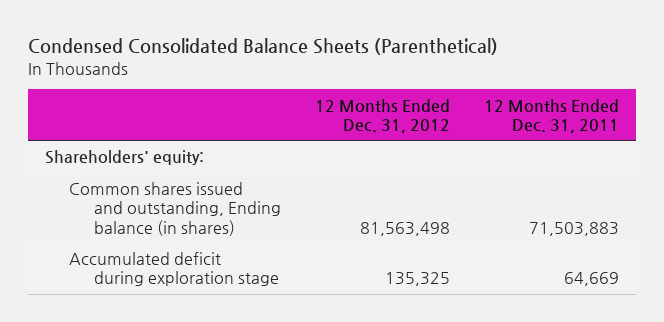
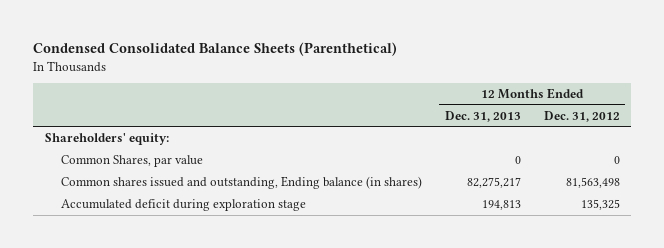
[483,98,619,133] 12 Months Ended Dec. 31, 2011 -> none
none -> [444,110,521,122] Dec. 31, 2013
none -> [60,154,203,167] Common Shares, par value

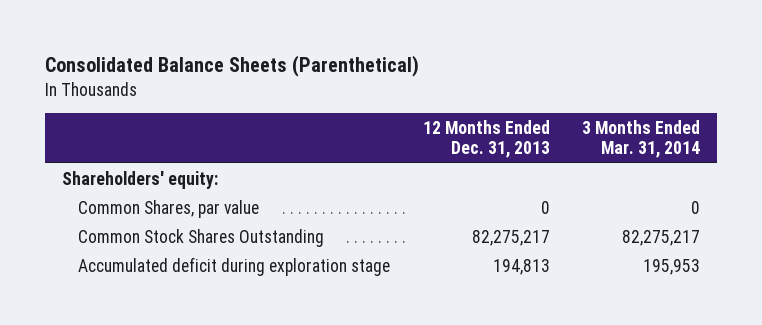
[33,42,398,57] Condensed Consolidated Balance Sheets (Parenthetical) -> [45,55,420,78] Consolidated Balance Sheets (Parenthetical)
[543,110,620,122] Dec. 31, 2012 -> none
none -> [582,120,701,159] 3 Months Ended Mar. 31, 2014
[60,175,422,189] Common shares issued and outstanding, Ending balance (in shares) -> [78,228,325,247] Common Stock Shares Outstanding

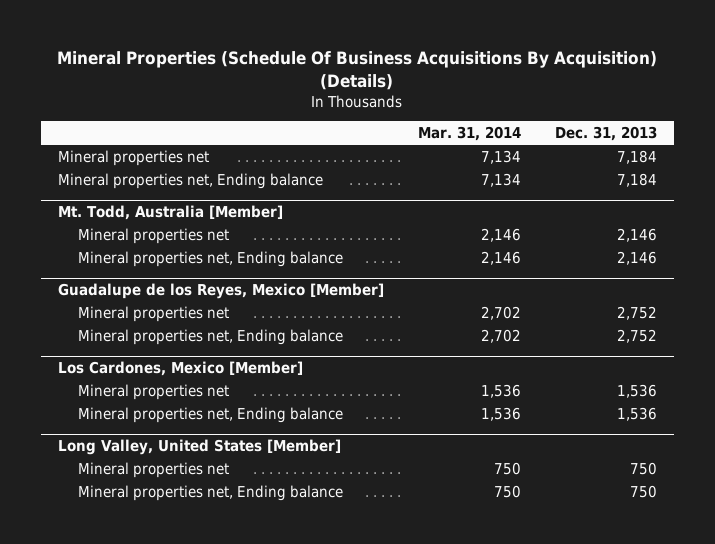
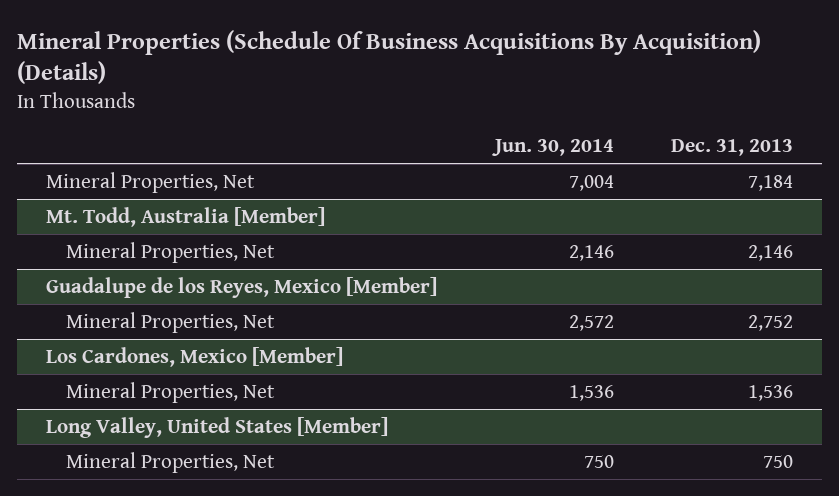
[417,126,521,142] Mar. 31, 2014 -> none
none -> [491,138,614,156] Jun. 30, 2014
[57,172,323,189] Mineral properties net, Ending balance -> none
[57,149,209,166] Mineral properties net -> [46,171,256,193] Mineral Properties, Net
[77,250,343,267] Mineral properties net, Ending balance -> none
[77,227,229,244] Mineral properties net -> [66,241,276,263] Mineral Properties, Net
[77,328,343,345] Mineral properties net, Ending balance -> none
[77,305,229,322] Mineral properties net -> [66,311,276,333] Mineral Properties, Net
[77,406,343,423] Mineral properties net, Ending balance -> none
[77,383,229,400] Mineral properties net -> [66,381,276,403] Mineral Properties, Net
[77,484,343,501] Mineral properties net, Ending balance -> none
[77,461,229,478] Mineral properties net -> [66,451,276,473] Mineral Properties, Net

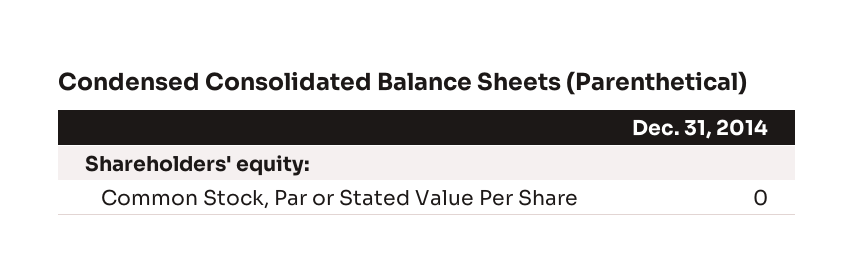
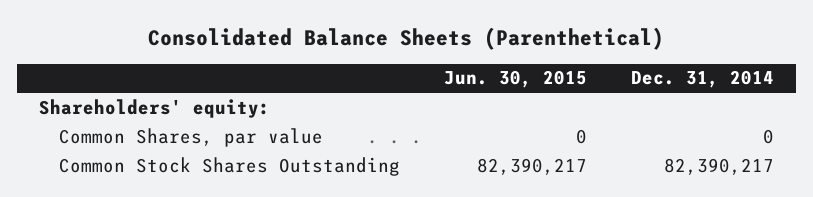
[58,70,748,95] Condensed Consolidated Balance Sheets (Parenthetical) -> [148,27,665,51] Consolidated Balance Sheets (Parenthetical)
none -> [444,70,588,89] Jun. 30, 2015
[100,188,578,209] Common Stock, Par or Stated Value Per Share -> [59,127,324,147] Common Shares, par value
none -> [59,156,401,176] Common Stock Shares Outstanding

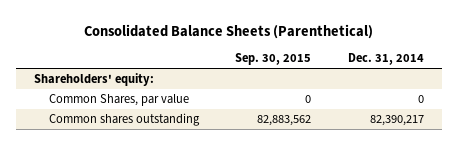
[444,70,588,89] Jun. 30, 2015 -> none
none -> [235,53,312,66] Sep. 30, 2015
[59,156,401,176] Common Stock Shares Outstanding -> [48,113,200,127] Common shares outstanding

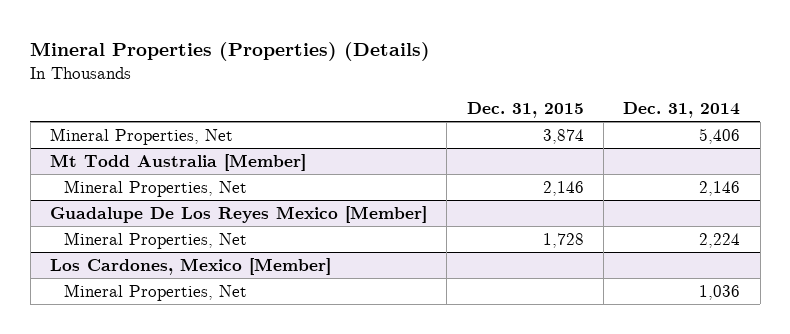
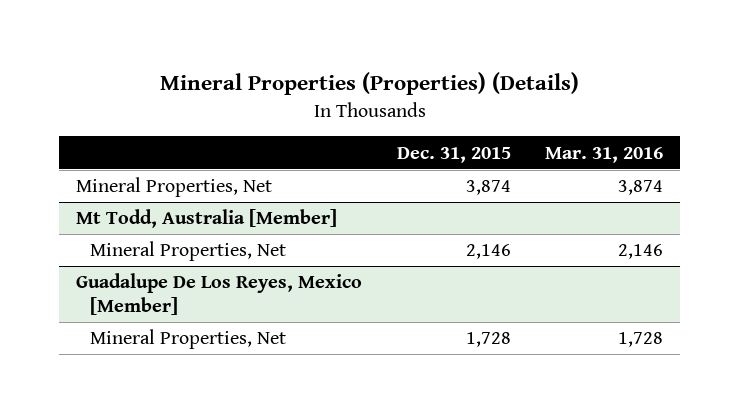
[623,102,741,119] Dec. 31, 2014 -> none
none -> [545,146,664,163] Mar. 31, 2016
[49,153,306,171] Mt Todd Australia [Member] -> [76,209,338,229] Mt Todd, Australia [Member]
[49,205,427,223] Guadalupe De Los Reyes Mexico [Member] -> [76,273,363,315] Guadalupe De Los Reyes, Mexico [Member]
[49,257,331,275] Los Cardones, Mexico [Member] -> none
[64,283,248,301] Mineral Properties, Net -> none

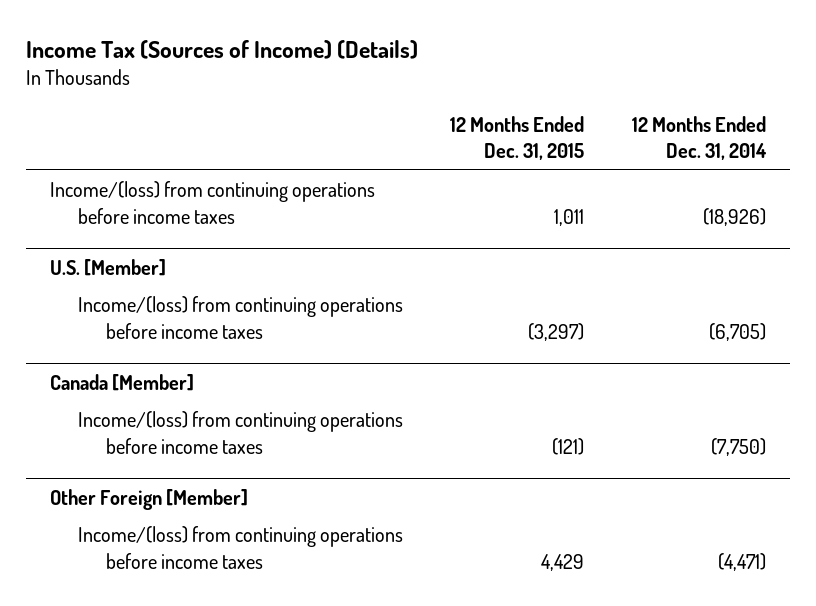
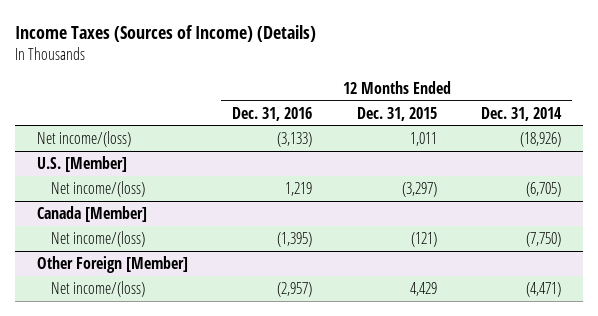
[26,39,419,59] Income Tax (Sources of Income) (Details) -> [14,25,316,43] Income Taxes (Sources of Income) (Details)
none -> [232,106,313,121] Dec. 31, 2016
[50,181,376,224] Income/(loss) from continuing operations before income taxes -> [36,130,131,147] Net income/(loss)
[77,296,403,339] Income/(loss) from continuing operations before income taxes -> [51,180,146,197] Net income/(loss)
[77,411,403,454] Income/(loss) from continuing operations before income taxes -> [51,230,146,247] Net income/(loss)
[77,526,403,569] Income/(loss) from continuing operations before income taxes -> [51,280,146,297] Net income/(loss)

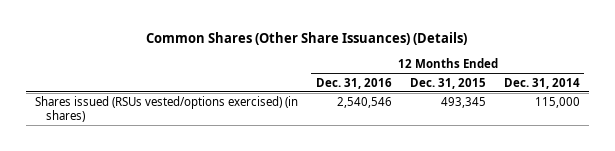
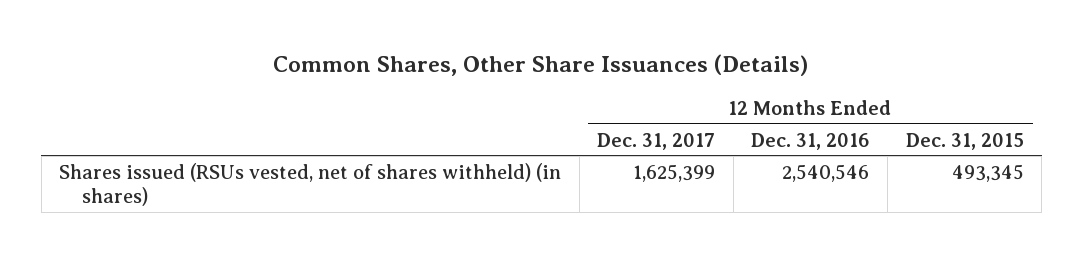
[146,32,468,46] Common Shares (Other Share Issuances) (Details) -> [273,54,809,77] Common Shares, Other Share Issuances (Details)
[503,77,580,89] Dec. 31, 2014 -> none
none -> [597,132,716,150] Dec. 31, 2017
[34,96,298,123] Shares issued (RSUs vested/options exercised) (in shares) -> [59,162,562,206] Shares issued (RSUs vested, net of shares withheld) (in shares)

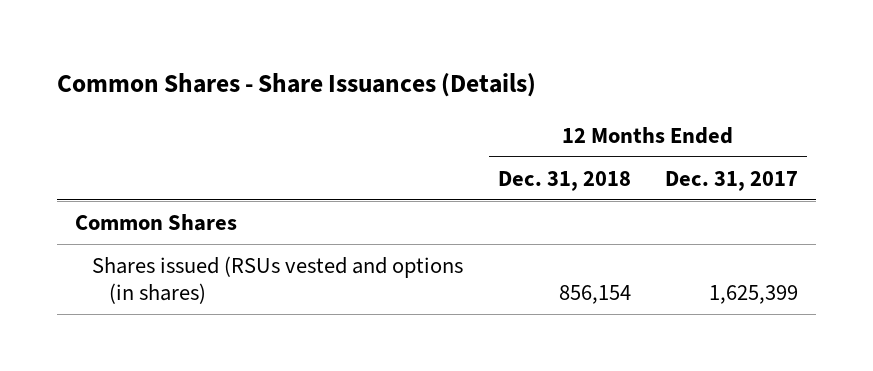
[273,54,809,77] Common Shares, Other Share Issuances (Details) -> [57,72,537,97] Common Shares - Share Issuances (Details)
[751,132,870,150] Dec. 31, 2016 -> none
[905,132,1024,150] Dec. 31, 2015 -> none
none -> [497,170,631,191] Dec. 31, 2018
none -> [74,213,237,231] Common Shares
[59,162,562,206] Shares issued (RSUs vested, net of shares withheld) (in shares) -> [91,255,463,305] Shares issued (RSUs vested and options (in shares)

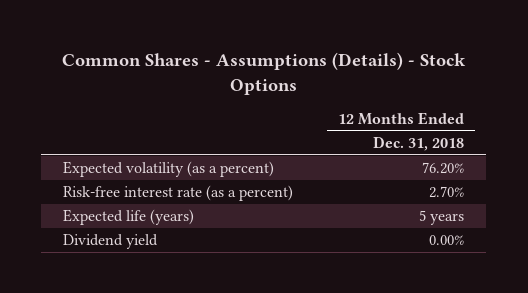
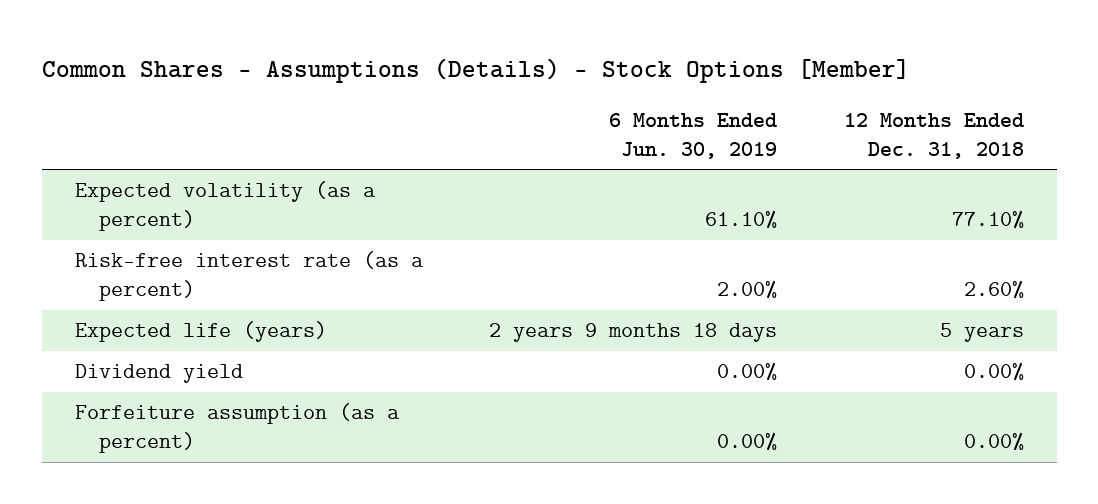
[61,51,466,95] Common Shares - Assumptions (Details) - Stock Options -> [41,57,910,83] Common Shares - Assumptions (Details) - Stock Options [Member]
none -> [609,112,778,159] 6 Months Ended Jun. 30, 2019
[422,162,465,175] 76.20% -> [951,210,1024,230] 77.10%
[429,186,465,199] 2.70% -> [963,280,1024,300] 2.60%
none -> [74,403,400,454] Forfeiture assumption (as a percent)

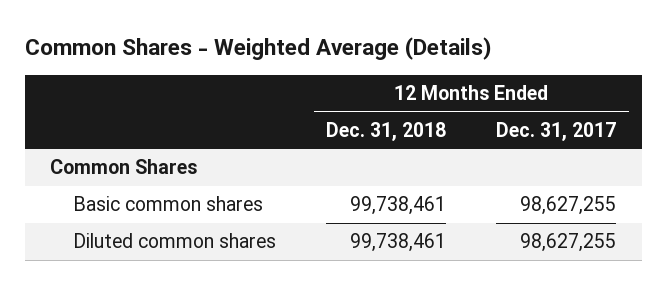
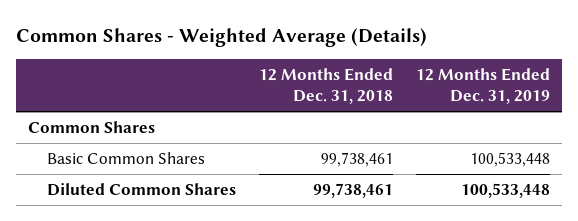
[496,121,617,141] Dec. 31, 2017 -> none
none -> [416,67,551,105] 12 Months Ended Dec. 31, 2019
[72,196,263,212] Basic common shares -> [47,152,206,165] Basic Common Shares
[72,233,276,249] Diluted common shares -> [47,183,237,197] Diluted Common Shares

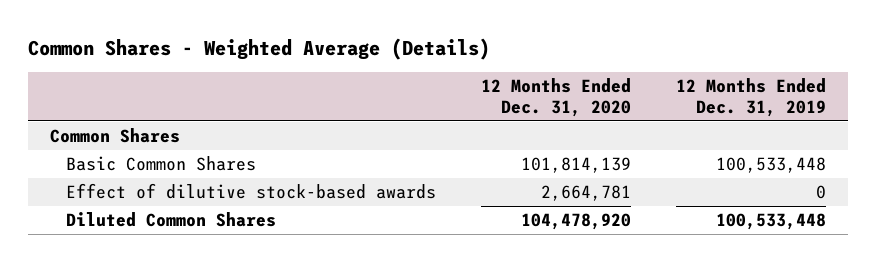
[259,67,394,105] 12 Months Ended Dec. 31, 2018 -> none
none -> [481,78,632,118] 12 Months Ended Dec. 31, 2020
none -> [66,182,437,199] Effect of dilutive stock-based awards

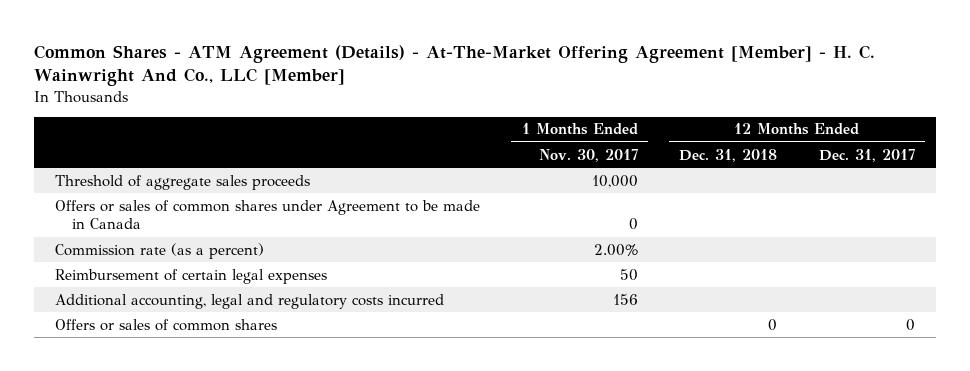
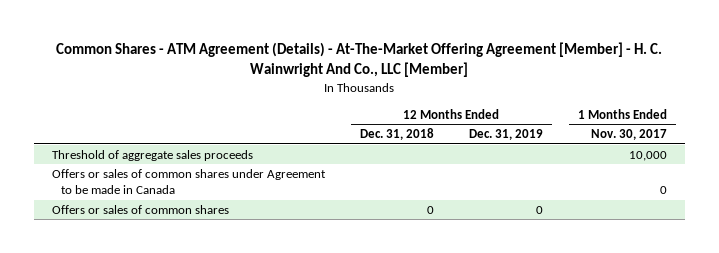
[818,148,915,162] Dec. 31, 2017 -> none
none -> [468,129,543,141] Dec. 31, 2019
[55,242,265,259] Commission rate (as a percent) -> none
[55,268,328,284] Reimbursement of certain legal expenses -> none
[55,293,445,309] Additional accounting, legal and regulatory costs incurred -> none

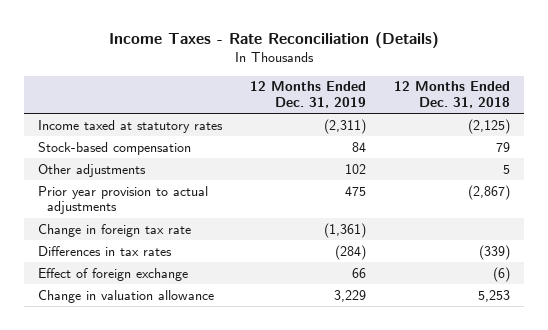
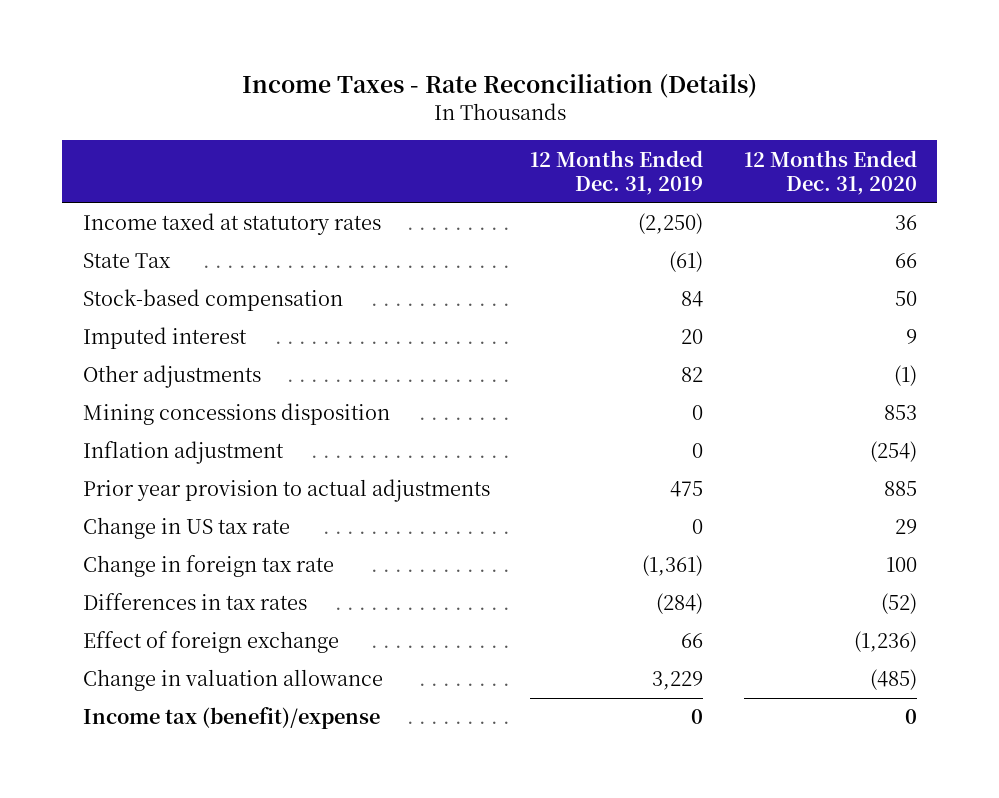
[393,81,510,109] 12 Months Ended Dec. 31, 2018 -> none
none -> [743,149,917,196] 12 Months Ended Dec. 31, 2020
[323,118,366,134] (2,311) -> [638,213,704,235] (2,250)
none -> [82,253,171,269] State Tax
none -> [82,327,247,350] Imputed interest
[344,163,366,174] 102 -> [681,367,704,383] 82
none -> [82,403,390,426] Mining concessions disposition
none -> [82,441,284,465] Inflation adjustment
none -> [82,517,290,540] Change in US tax rate
none -> [82,707,380,730] Income tax (benefit)/expense

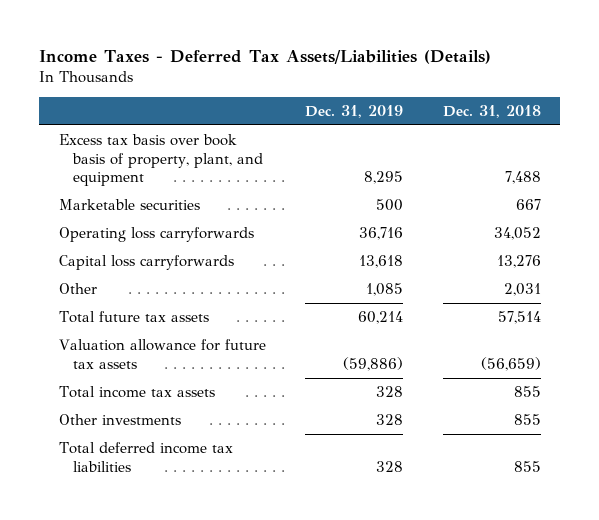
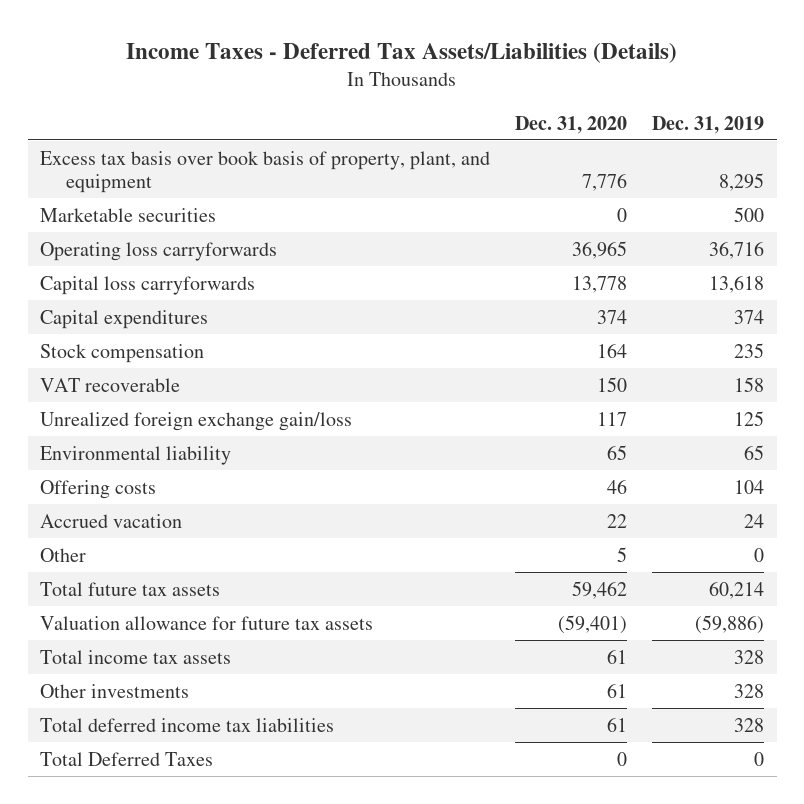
[442,104,541,118] Dec. 31, 2018 -> none
none -> [515,115,628,134] Dec. 31, 2020
none -> [40,309,209,329] Capital expenditures
none -> [40,343,205,363] Stock compensation
none -> [40,377,181,392] VAT recoverable
none -> [40,411,353,431] Unrealized foreign exchange gain/loss
none -> [40,445,232,465] Environmental liability
none -> [40,479,157,499] Offering costs
none -> [40,513,183,528] Accrued vacation
[366,283,404,297] 1,085 -> [754,547,765,562] 0
none -> [40,751,214,766] Total Deferred Taxes

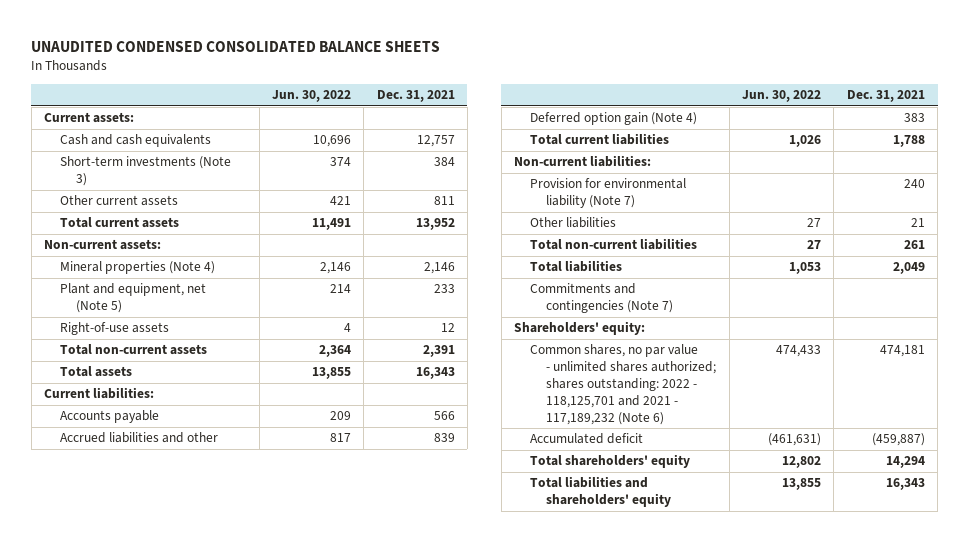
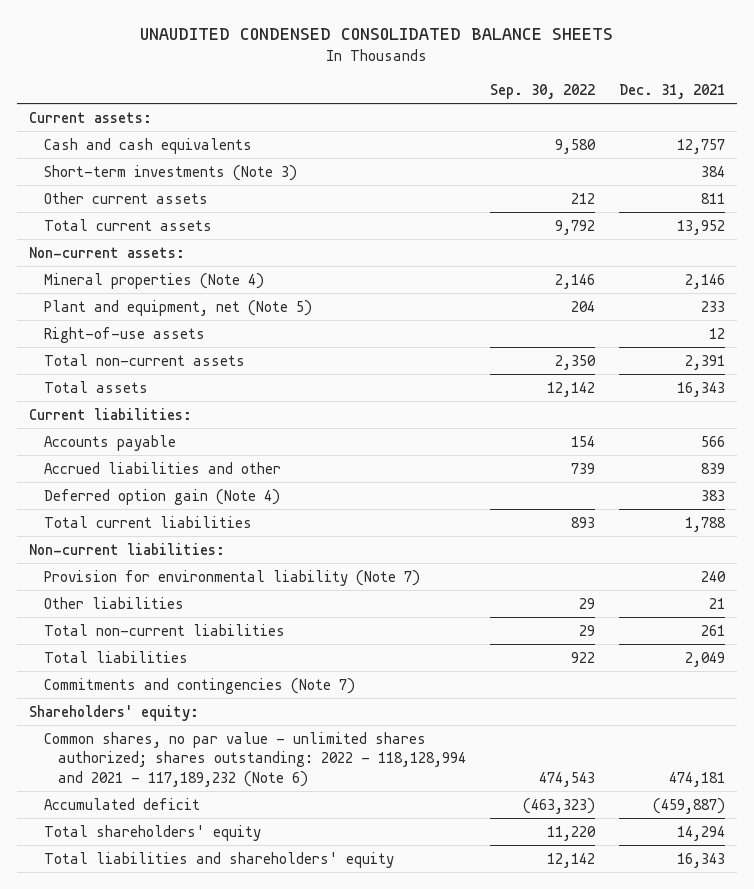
[271,90,351,103] Jun. 30, 2022 -> none
none -> [490,83,596,99] Sep. 30, 2022
[530,344,717,425] Common shares, no par value - unlimited shares authorized; shares outstanding: 2022 - 118,125,701 and 2021 - 117,189,232 (Note 6) -> [43,731,467,787] Common shares, no par value - unlimited shares authorized; shares outstanding: 2022 - 118,128,994 and 2021 - 117,189,232 (Note 6)

